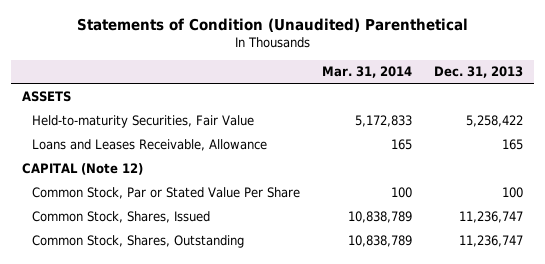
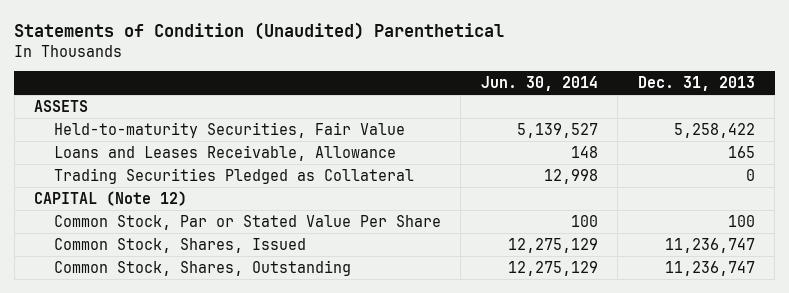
[321,66,412,79] Mar. 31, 2014 -> none
none -> [480,75,598,91] Jun. 30, 2014
none -> [54,167,415,184] Trading Securities Pledged as Collateral

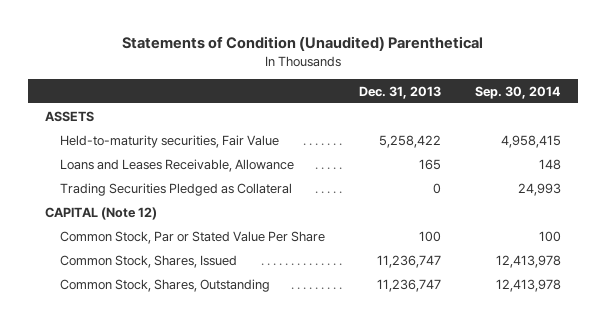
[480,75,598,91] Jun. 30, 2014 -> none
none -> [474,85,561,99] Sep. 30, 2014
[54,121,406,138] Held-to-maturity Securities, Fair Value -> [60,134,280,148] Held-to-maturity securities, Fair Value

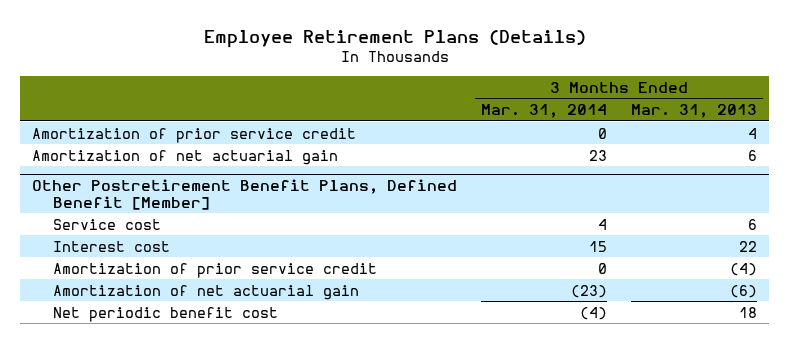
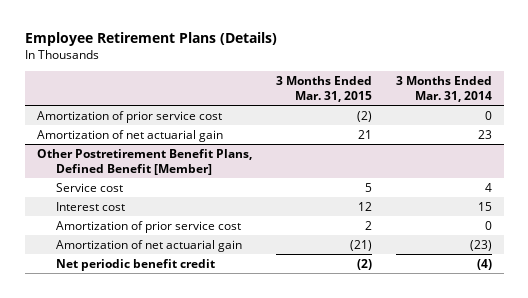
[631,104,758,119] Mar. 31, 2013 -> none
none -> [275,76,372,103] 3 Months Ended Mar. 31, 2015
[32,127,357,143] Amortization of prior service credit -> [36,110,222,123] Amortization of prior service cost
[52,262,377,278] Amortization of prior service credit -> [55,220,241,233] Amortization of prior service cost
[52,306,278,322] Net periodic benefit cost -> [55,258,215,271] Net periodic benefit credit

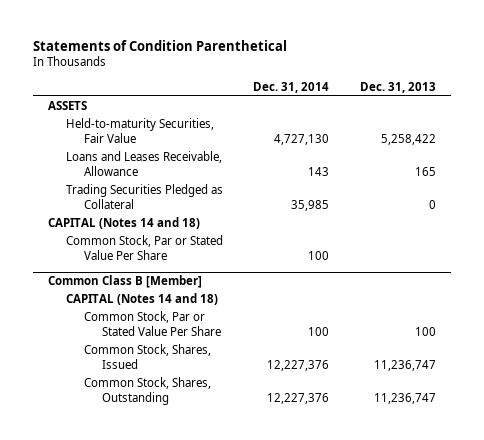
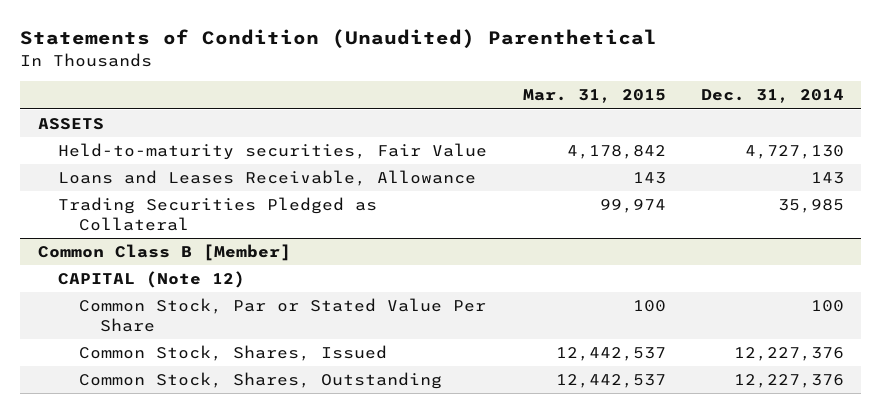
[33,39,288,51] Statements of Condition Parenthetical -> [19,29,657,49] Statements of Condition (Unaudited) Parenthetical
[359,81,436,93] Dec. 31, 2013 -> none
none -> [522,89,666,104] Mar. 31, 2015
[66,118,215,143] Held-to-maturity Securities, Fair Value -> [58,143,488,161] Held-to-maturity securities, Fair Value
[48,217,201,230] CAPITAL (Notes 14 and 18) -> none
[66,235,224,260] Common Stock, Par or Stated Value Per Share -> none
[66,293,219,306] CAPITAL (Notes 14 and 18) -> none
none -> [58,271,246,289] CAPITAL (Note 12)

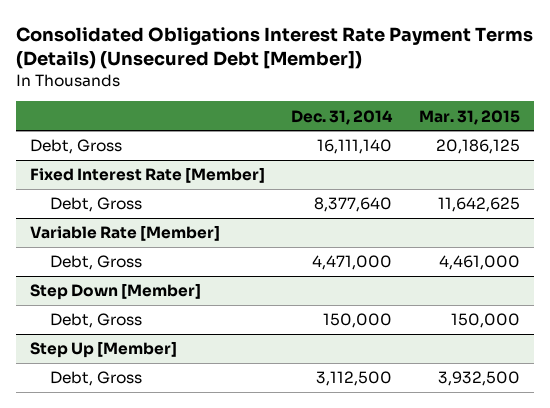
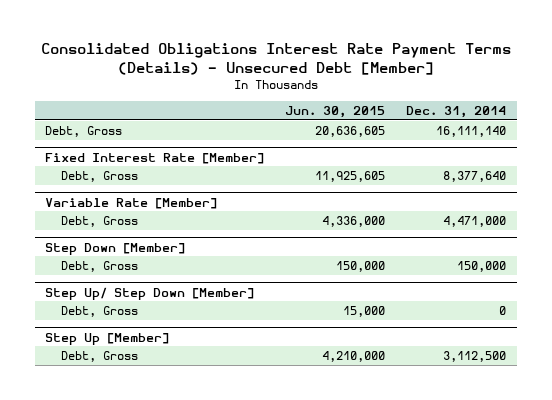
[16,26,534,69] Consolidated Obligations Interest Rate Payment Terms (Details) (Unsecured Debt [Member]) -> [40,42,511,75] Consolidated Obligations Interest Rate Payment Terms (Details) - Unsecured Debt [Member]
[419,109,521,125] Mar. 31, 2015 -> none
none -> [285,106,386,119] Jun. 30, 2015
none -> [45,286,255,300] Step Up/ Step Down [Member]
none -> [61,305,139,317] Debt, Gross

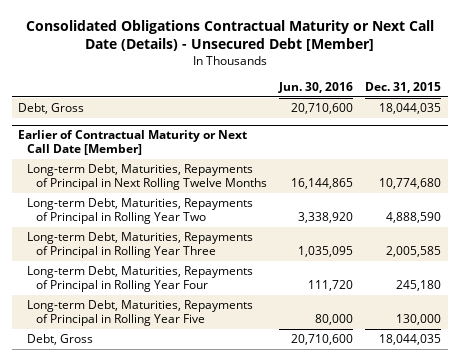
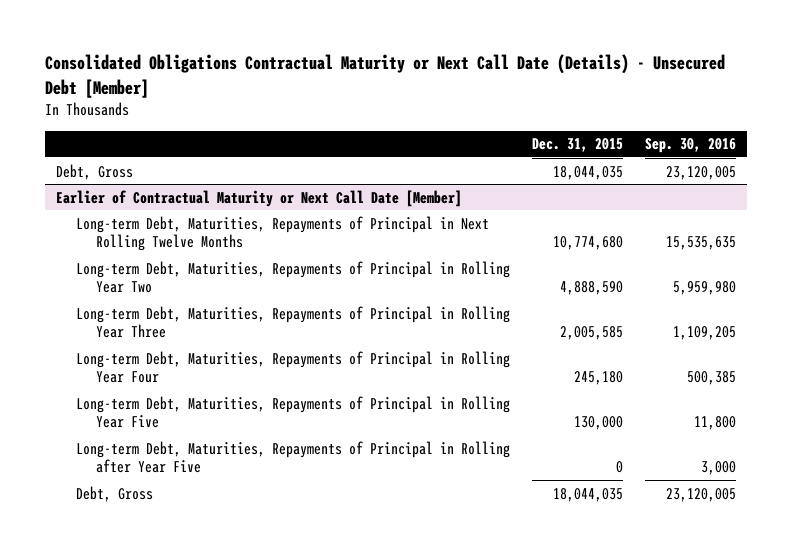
[278,82,354,94] Jun. 30, 2016 -> none
none -> [645,138,737,154] Sep. 30, 2016
none -> [76,440,511,474] Long-term Debt, Maturities, Repayments of Principal in Rolling after Year Five

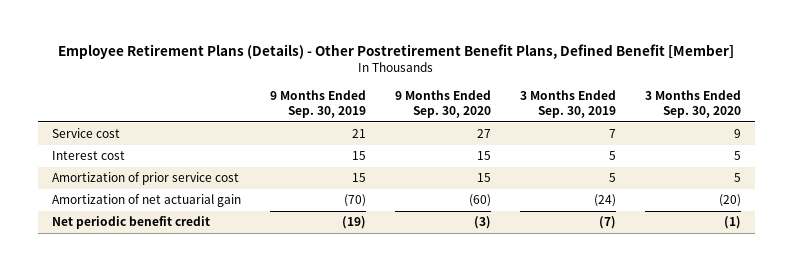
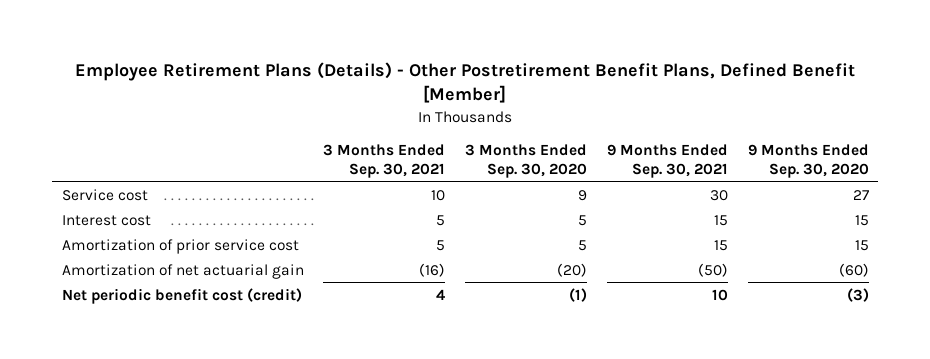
[270,89,367,118] 9 Months Ended Sep. 30, 2019 -> none
[519,89,616,118] 3 Months Ended Sep. 30, 2019 -> none
none -> [323,143,446,178] 3 Months Ended Sep. 30, 2021
none -> [606,143,728,178] 9 Months Ended Sep. 30, 2021
[52,216,211,230] Net periodic benefit credit -> [61,287,302,304] Net periodic benefit cost (credit)

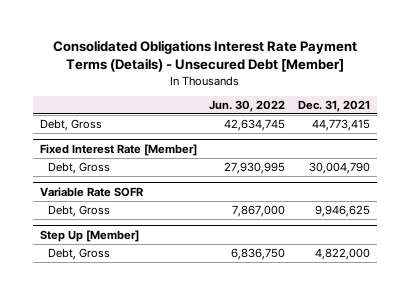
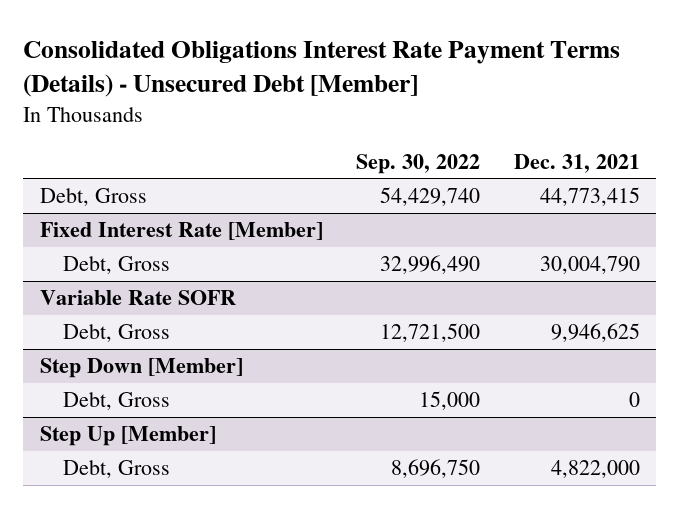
[209,100,286,113] Jun. 30, 2022 -> none
none -> [356,153,481,174] Sep. 30, 2022
none -> [40,358,244,379] Step Down [Member]
none -> [62,392,170,411] Debt, Gross

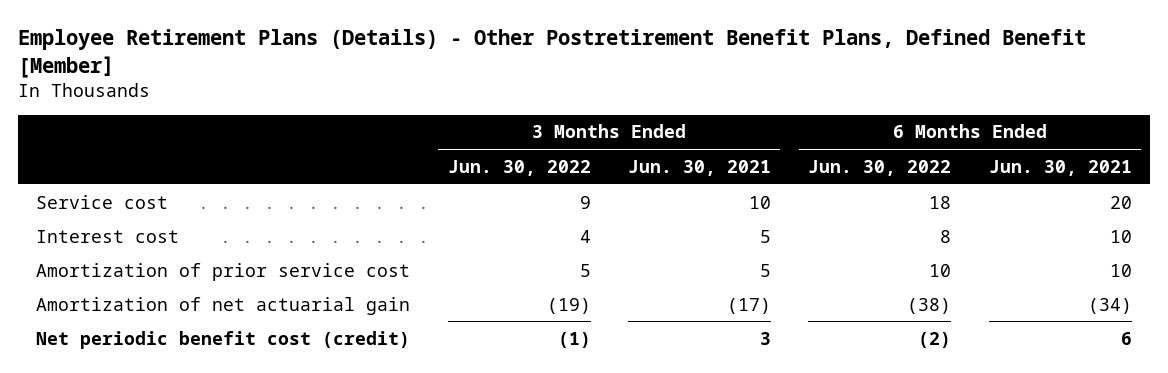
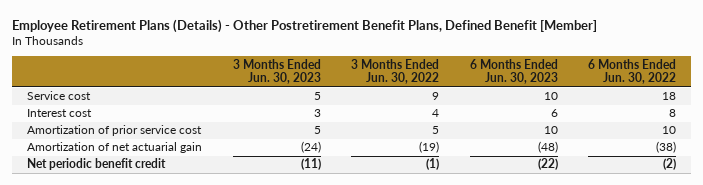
[628,159,772,176] Jun. 30, 2021 -> none
[988,159,1132,176] Jun. 30, 2021 -> none
none -> [232,58,321,85] 3 Months Ended Jun. 30, 2023
none -> [469,58,558,85] 6 Months Ended Jun. 30, 2023
[36,330,411,349] Net periodic benefit cost (credit) -> [27,158,167,171] Net periodic benefit credit

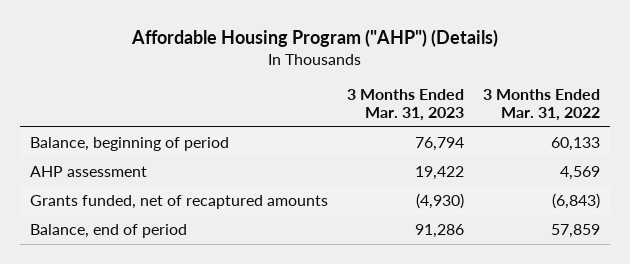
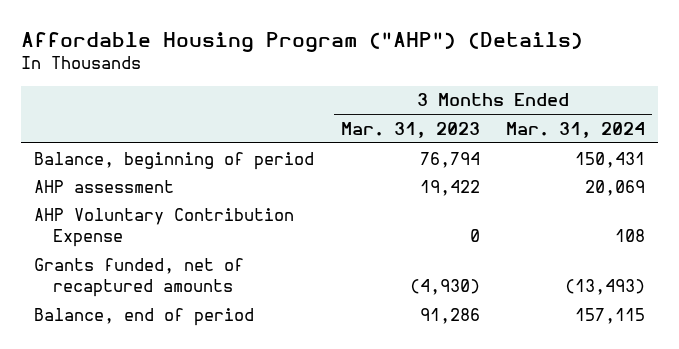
[483,88,601,121] 3 Months Ended Mar. 31, 2022 -> none
none -> [505,121,645,138] Mar. 31, 2024
none -> [34,207,295,248] AHP Voluntary Contribution Expense

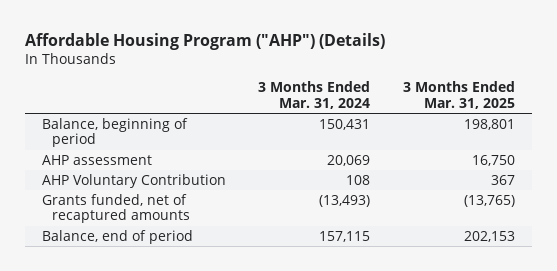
[340,121,480,138] Mar. 31, 2023 -> none
none -> [403,81,516,109] 3 Months Ended Mar. 31, 2025
[34,207,295,248] AHP Voluntary Contribution Expense -> [41,173,226,188] AHP Voluntary Contribution

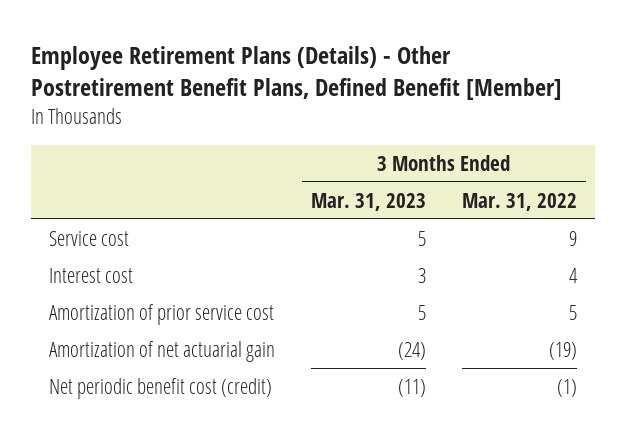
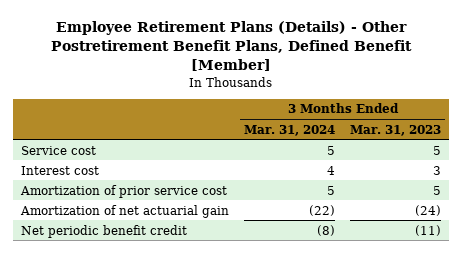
[461,192,577,211] Mar. 31, 2022 -> none
none -> [243,124,335,136] Mar. 31, 2024
[49,377,273,399] Net periodic benefit cost (credit) -> [20,224,187,238] Net periodic benefit credit

